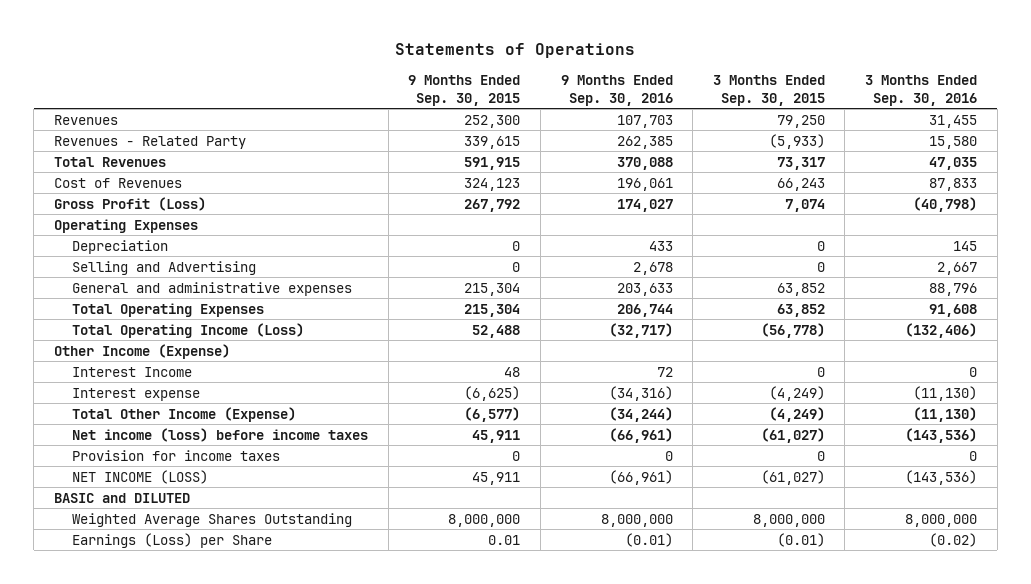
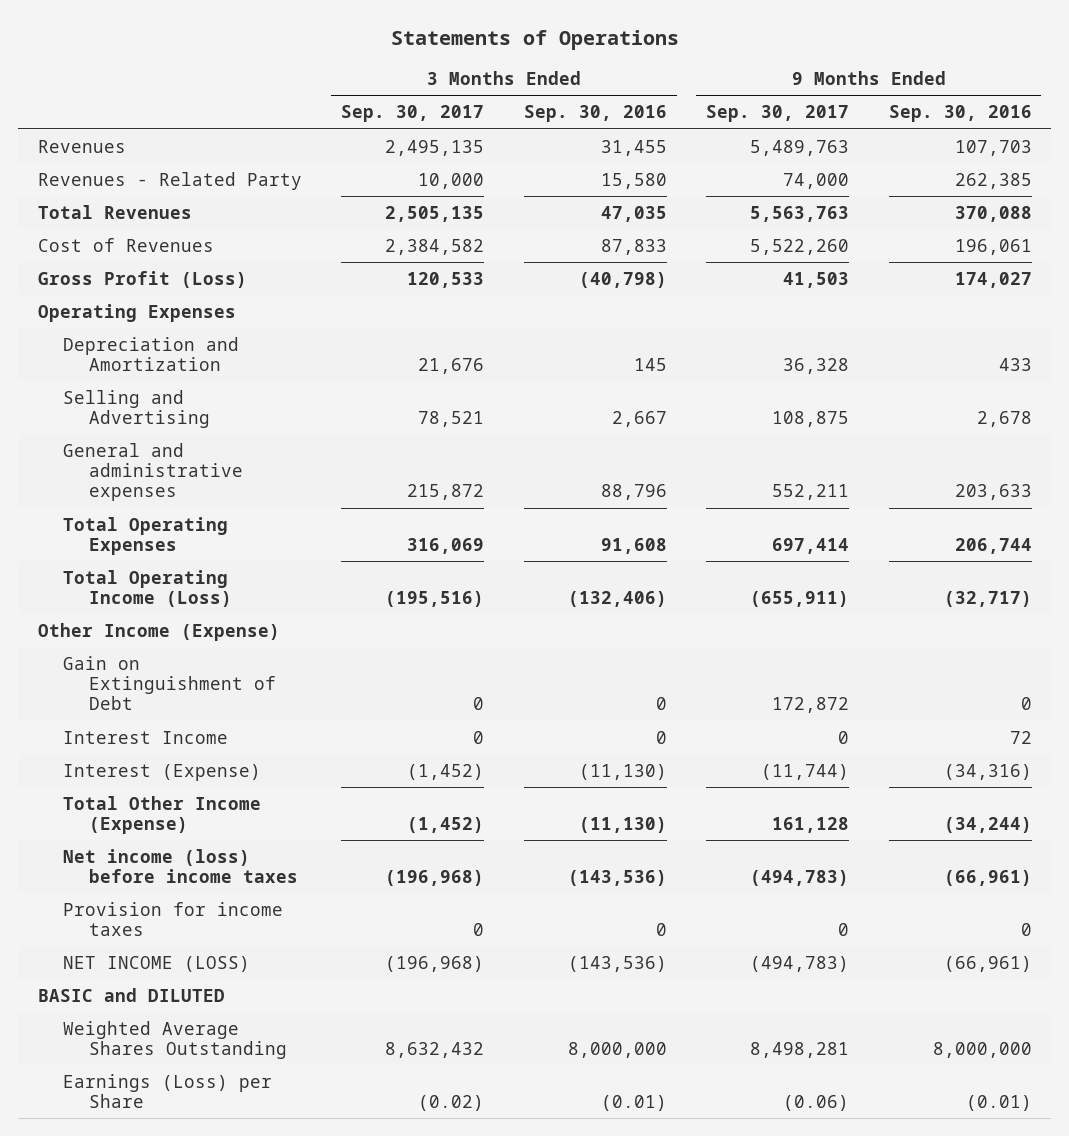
[408,74,521,106] 9 Months Ended Sep. 30, 2015 -> none
[712,74,825,106] 3 Months Ended Sep. 30, 2015 -> none
none -> [341,105,485,123] Sep. 30, 2017
none -> [706,105,850,123] Sep. 30, 2017
[72,239,169,254] Depreciation -> [63,336,240,372] Depreciation and Amortization
none -> [63,655,276,711] Gain on Extinguishment of Debt
[72,387,201,401] Interest expense -> [63,763,262,781] Interest (Expense)
[928,532,977,547] (0.02) -> [600,1095,667,1112] (0.01)

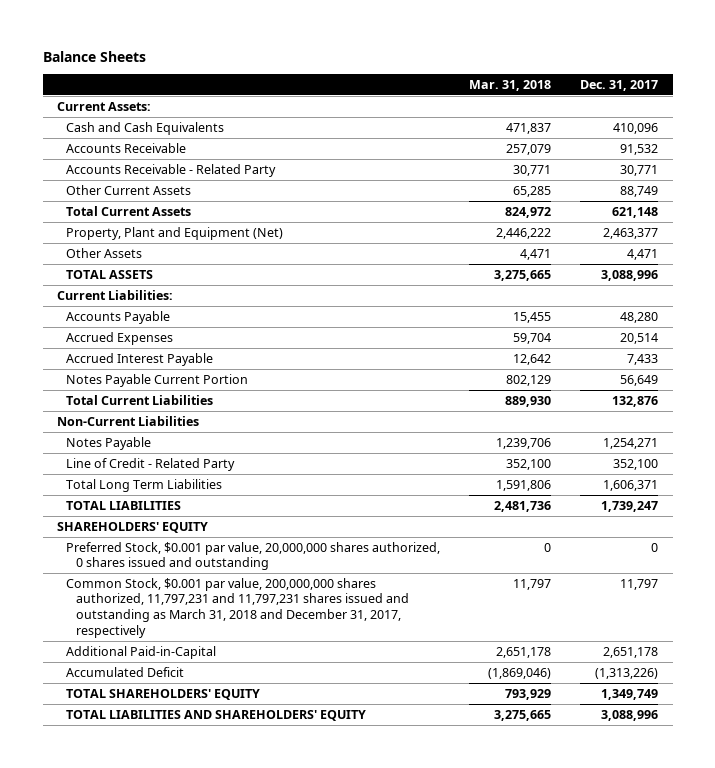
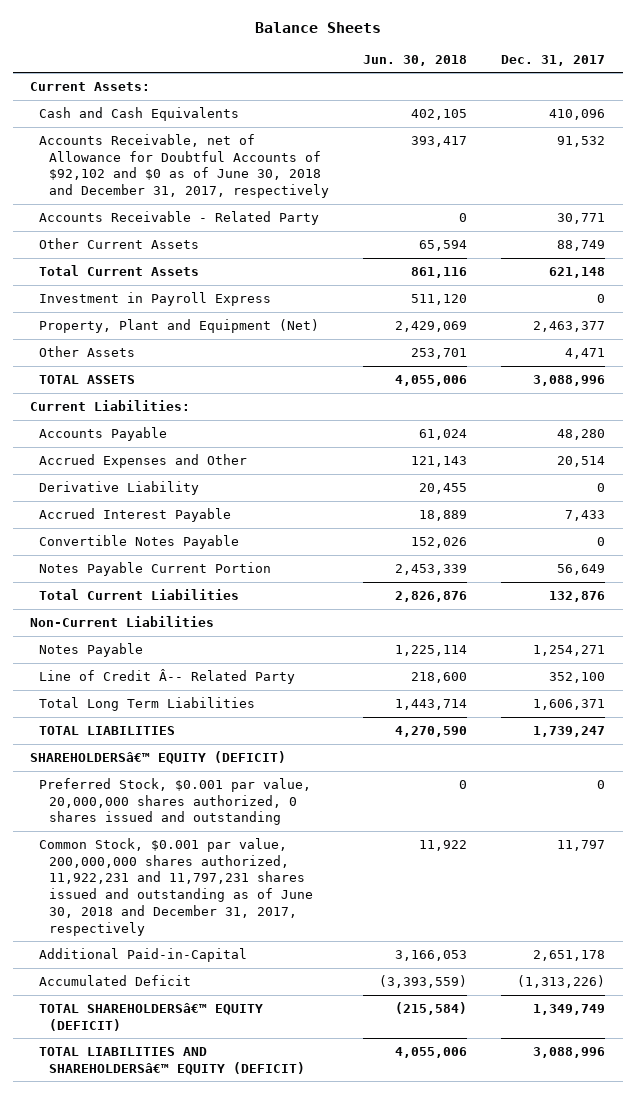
[469,79,552,91] Mar. 31, 2018 -> none
none -> [363,54,468,66] Jun. 30, 2018
[66,142,187,153] Accounts Receivable -> [39,134,329,199] Accounts Receivable, net of Allowance for Doubtful Accounts of $92,102 and $0 as of June 30, 2018 and December 31, 2017, respectively
none -> [39,292,272,307] Investment in Payroll Express
[66,331,174,345] Accrued Expenses -> [39,454,248,469] Accrued Expenses and Other
none -> [39,481,200,496] Derivative Liability
none -> [39,535,240,550] Convertible Notes Payable
[66,457,236,471] Line of Credit - Related Party -> [39,669,296,685] Line of Credit Â-- Related Party
[57,521,209,533] SHAREHOLDERS' EQUITY -> [29,751,286,765] SHAREHOLDERSâ€™ EQUITY (DEFICIT)
[66,577,409,639] Common Stock, $0.001 par value, 200,000,000 shares authorized, 11,797,231 and 11,797,231 shares issued and outstanding as March 31, 2018 and December 31, 2017, respectively -> [39,838,313,936] Common Stock, $0.001 par value, 200,000,000 shares authorized, 11,922,231 and 11,797,231 shares issued and outstanding as of June 30, 2018 and December 31, 2017, respectively
[66,688,261,700] TOTAL SHAREHOLDERS' EQUITY -> [39,1003,264,1031] TOTAL SHAREHOLDERSâ€™ EQUITY (DEFICIT)
[66,709,367,721] TOTAL LIABILITIES AND SHAREHOLDERS' EQUITY -> [39,1047,305,1075] TOTAL LIABILITIES AND SHAREHOLDERSâ€™ EQUITY (DEFICIT)

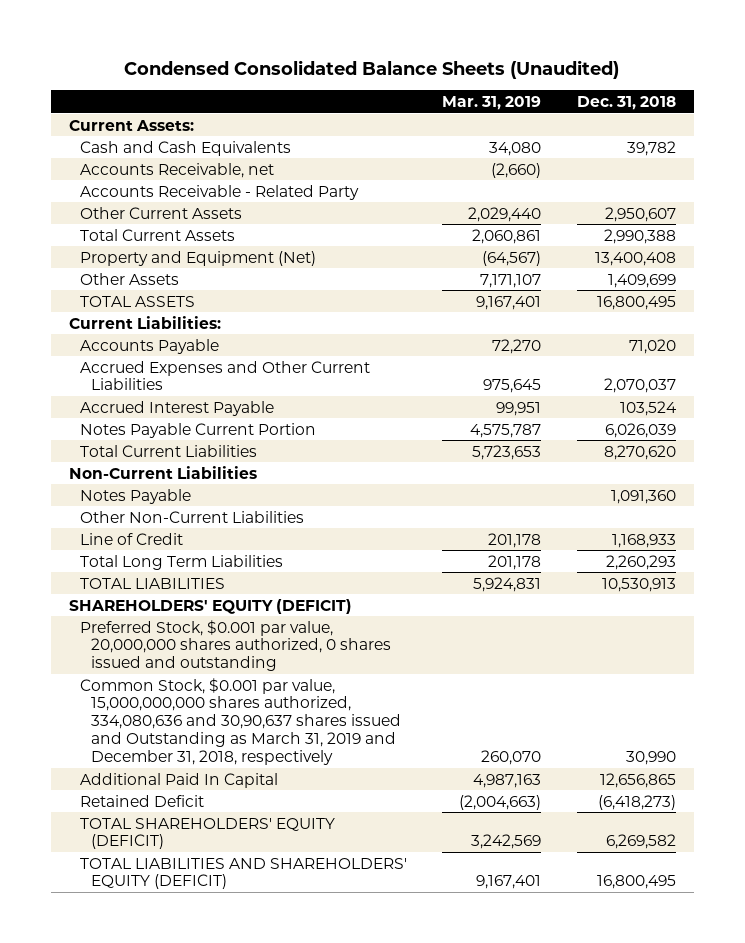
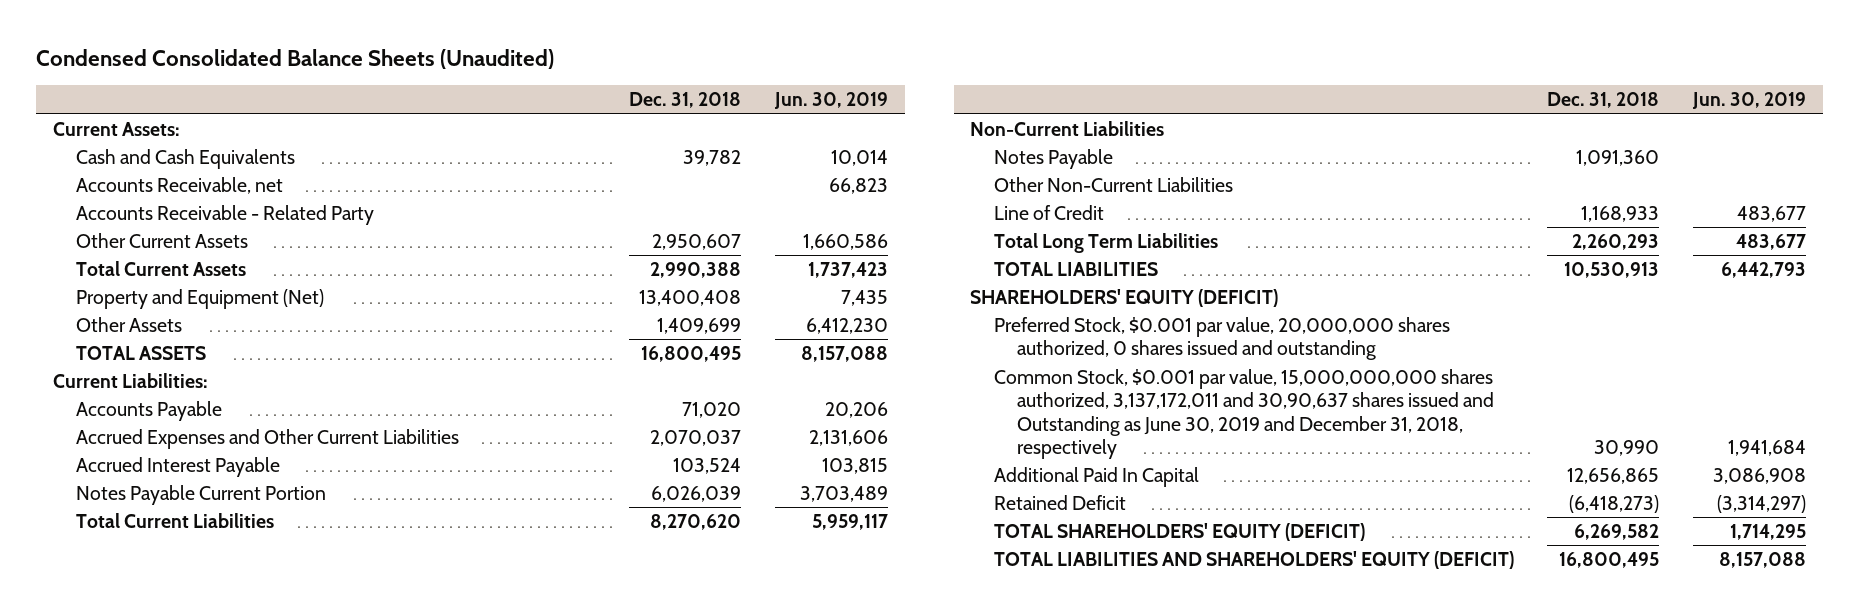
[442,95,542,110] Mar. 31, 2019 -> none
none -> [774,92,889,110] Jun. 30, 2019
[79,677,401,766] Common Stock, $0.001 par value, 15,000,000,000 shares authorized, 334,080,636 and 30,90,637 shares issued and Outstanding as March 31, 2019 and December 31, 2018, respectively -> [993,368,1495,460] Common Stock, $0.001 par value, 15,000,000,000 shares authorized, 3,137,172,011 and 30,90,637 shares issued and Outstanding as June 30, 2019 and December 31, 2018, respectively

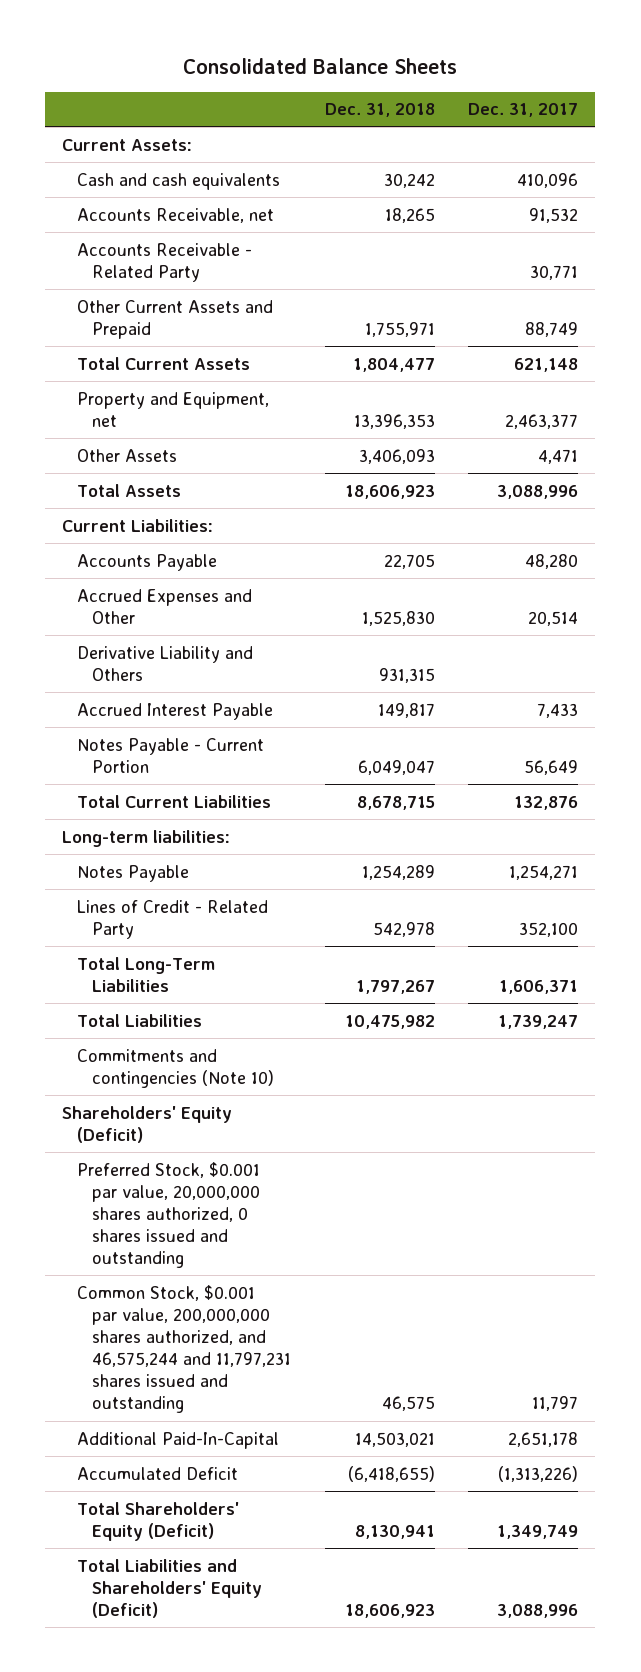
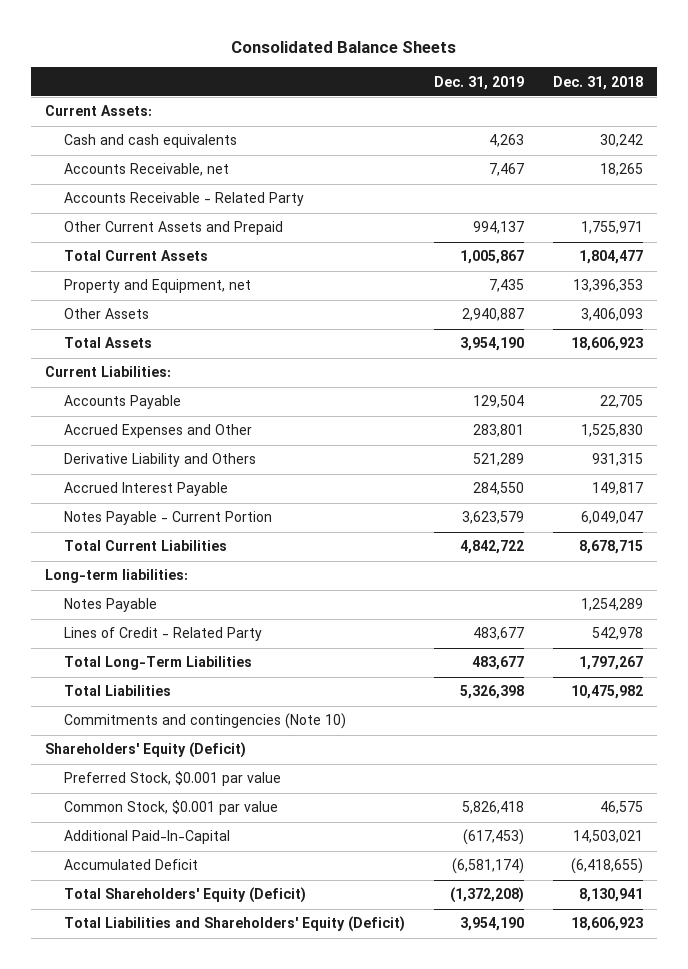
[468,103,579,118] Dec. 31, 2017 -> none
none -> [434,75,525,90] Dec. 31, 2019
[77,1161,261,1269] Preferred Stock, $0.001 par value, 20,000,000 shares authorized, 0 shares issued and outstanding -> [64,771,282,787] Preferred Stock, $0.001 par value
[77,1284,292,1414] Common Stock, $0.001 par value, 200,000,000 shares authorized, and 46,575,244 and 11,797,231 shares issued and outstanding -> [64,800,279,816] Common Stock, $0.001 par value

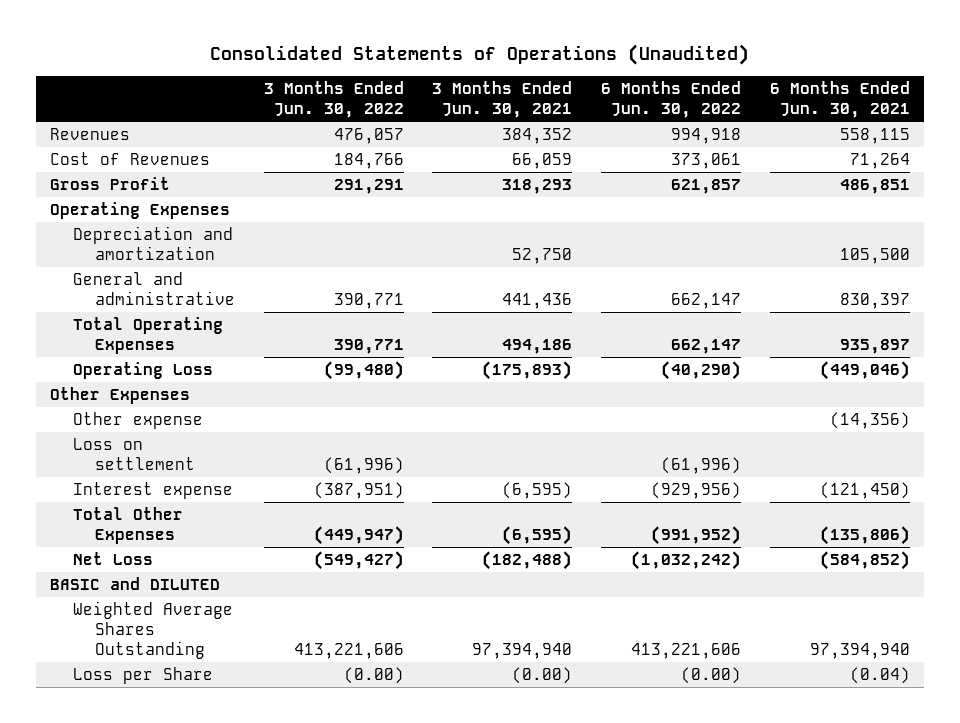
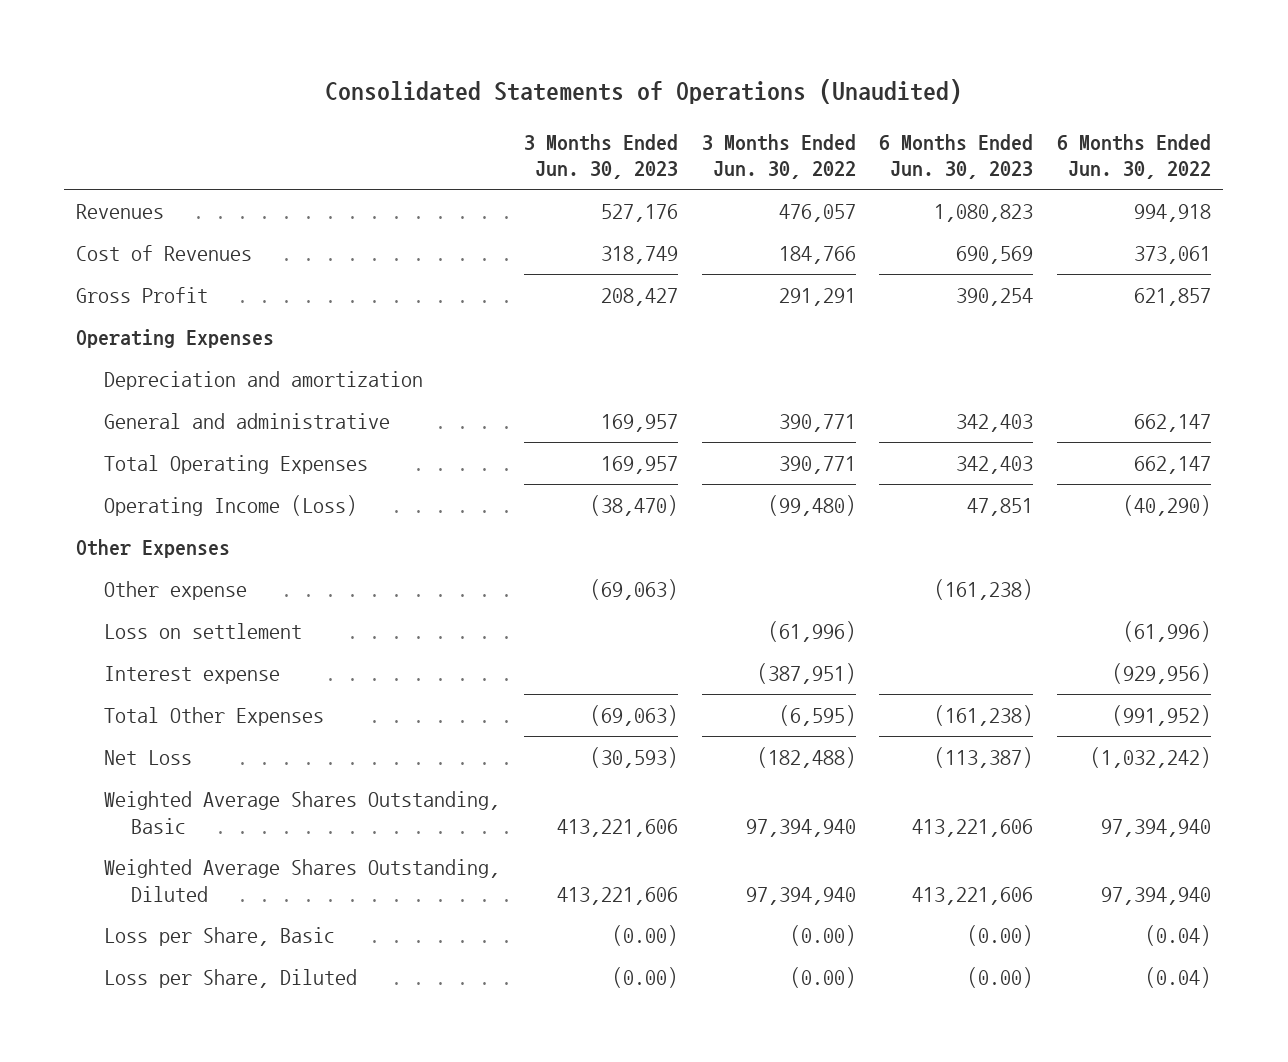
[432,80,573,119] 3 Months Ended Jun. 30, 2021 -> none
[769,80,910,119] 6 Months Ended Jun. 30, 2021 -> none
none -> [523,133,678,180] 3 Months Ended Jun. 30, 2023
none -> [879,133,1034,180] 6 Months Ended Jun. 30, 2023
[72,362,213,380] Operating Loss -> [103,495,357,517] Operating Income (Loss)
[50,577,221,591] BASIC and DILUTED -> none
[313,526,404,546] (449,947) -> [778,705,856,727] (6,595)
[313,551,404,571] (549,427) -> [756,747,856,769] (182,488)
[72,601,233,660] Weighted Average Shares Outstanding -> [103,791,500,834] Weighted Average Shares Outstanding, Basic
[293,643,404,660] 413,221,606 -> [745,818,856,837] 97,394,940
[631,643,742,660] 413,221,606 -> [1101,818,1212,837] 97,394,940
none -> [103,859,500,902] Weighted Average Shares Outstanding, Diluted
[72,667,213,685] Loss per Share -> [103,927,335,947] Loss per Share, Basic
[681,667,742,685] (0.00) -> [1145,925,1212,947] (0.04)
none -> [103,969,357,989] Loss per Share, Diluted

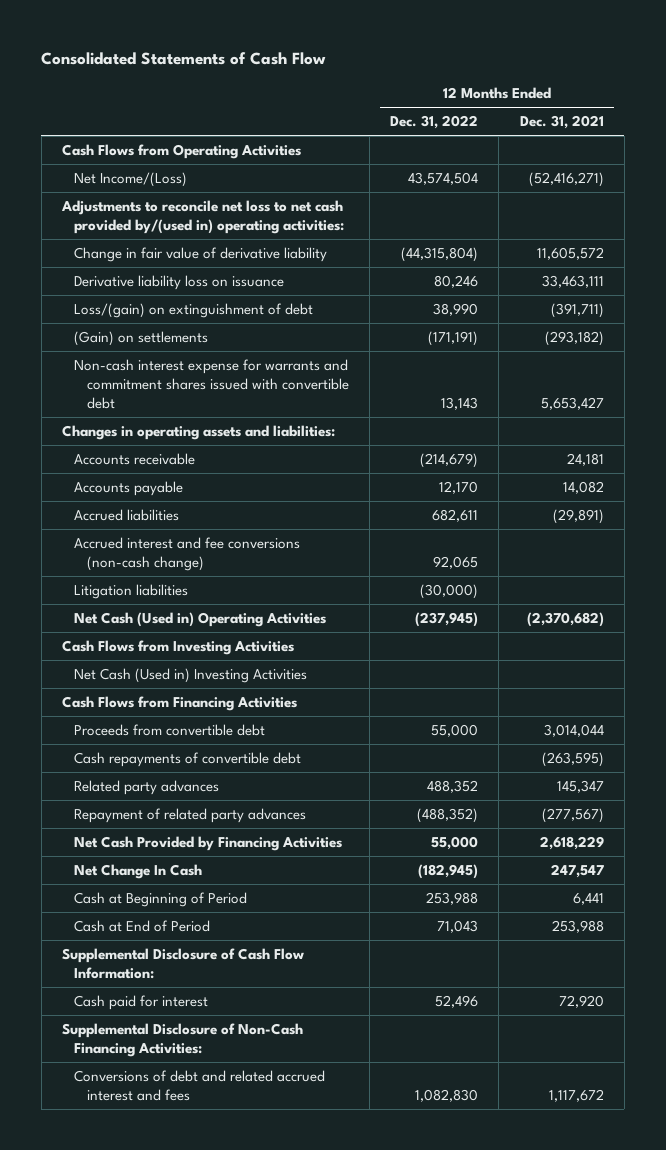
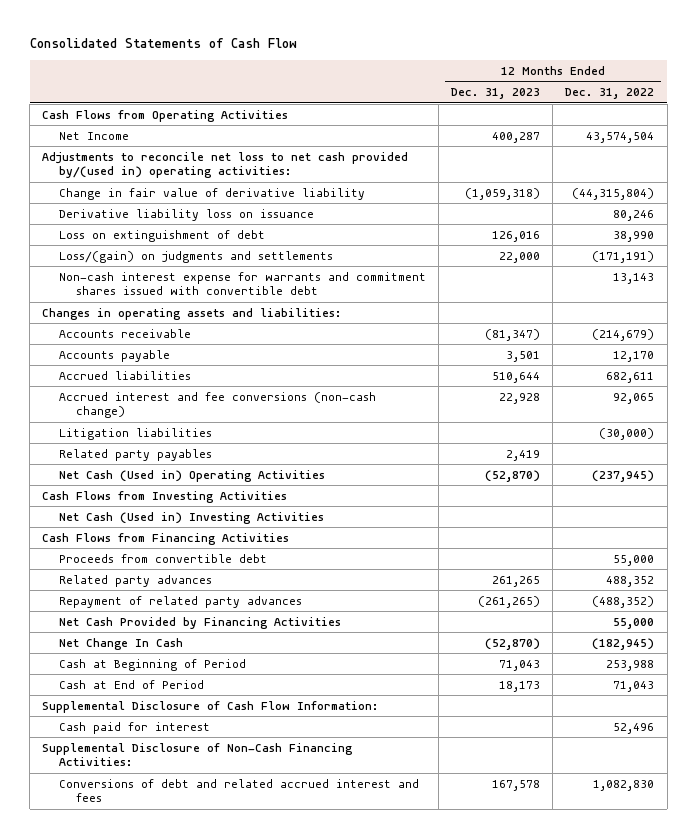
[519,115,604,130] Dec. 31, 2021 -> none
none -> [451,88,541,100] Dec. 31, 2023
[74,171,188,187] Net Income/(Loss) -> [59,131,130,140] Net Income
[74,302,314,318] Loss/(gain) on extinguishment of debt -> [59,229,266,242] Loss on extinguishment of debt
[74,330,209,346] (Gain) on settlements -> [59,250,334,263] Loss/(gain) on judgments and settlements
none -> [59,448,213,461] Related party payables
[74,751,302,767] Cash repayments of convertible debt -> none

